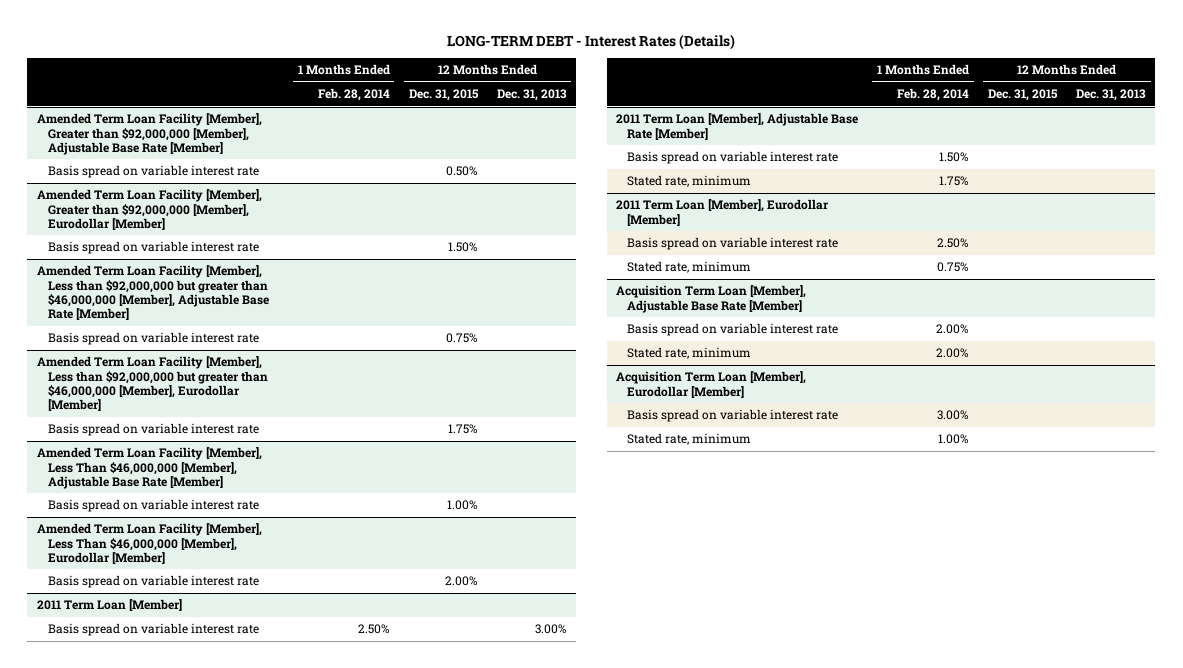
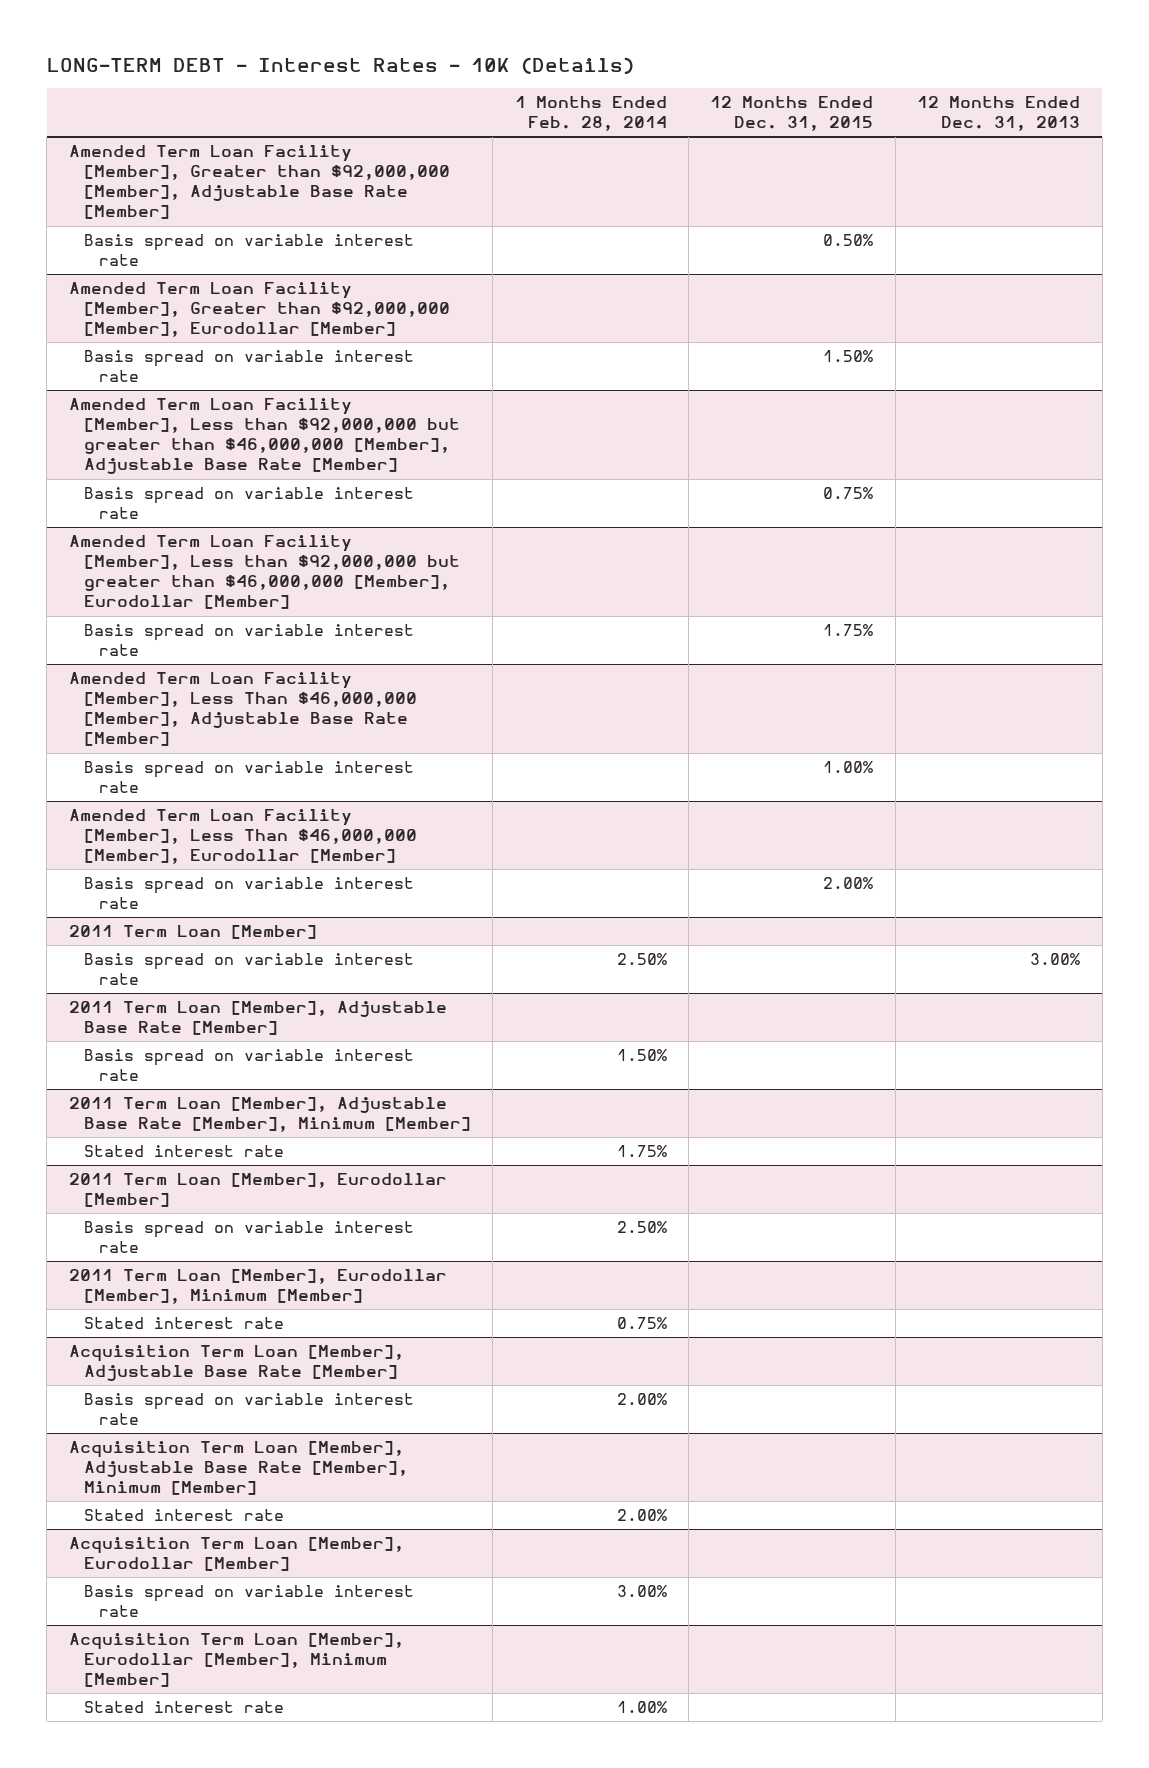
[447,34,736,51] LONG-TERM DEBT - Interest Rates (Details) -> [46,56,634,74] LONG-TERM DEBT - Interest Rates - 10K (Details)
none -> [68,1097,471,1133] 2011 Term Loan [Member], Adjustable Base Rate [Member], Minimum [Member]
[627,175,752,188] Stated rate, minimum -> [83,1145,284,1158] Stated interest rate
none -> [68,1269,447,1305] 2011 Term Loan [Member], Eurodollar [Member], Minimum [Member]
[627,261,752,274] Stated rate, minimum -> [83,1317,284,1330] Stated interest rate
none -> [68,1441,408,1496] Acquisition Term Loan [Member], Adjustable Base Rate [Member], Minimum [Member]
[627,347,752,360] Stated rate, minimum -> [83,1509,284,1522] Stated interest rate
none -> [68,1633,404,1688] Acquisition Term Loan [Member], Eurodollar [Member], Minimum [Member]
[627,433,752,446] Stated rate, minimum -> [83,1701,284,1714] Stated interest rate

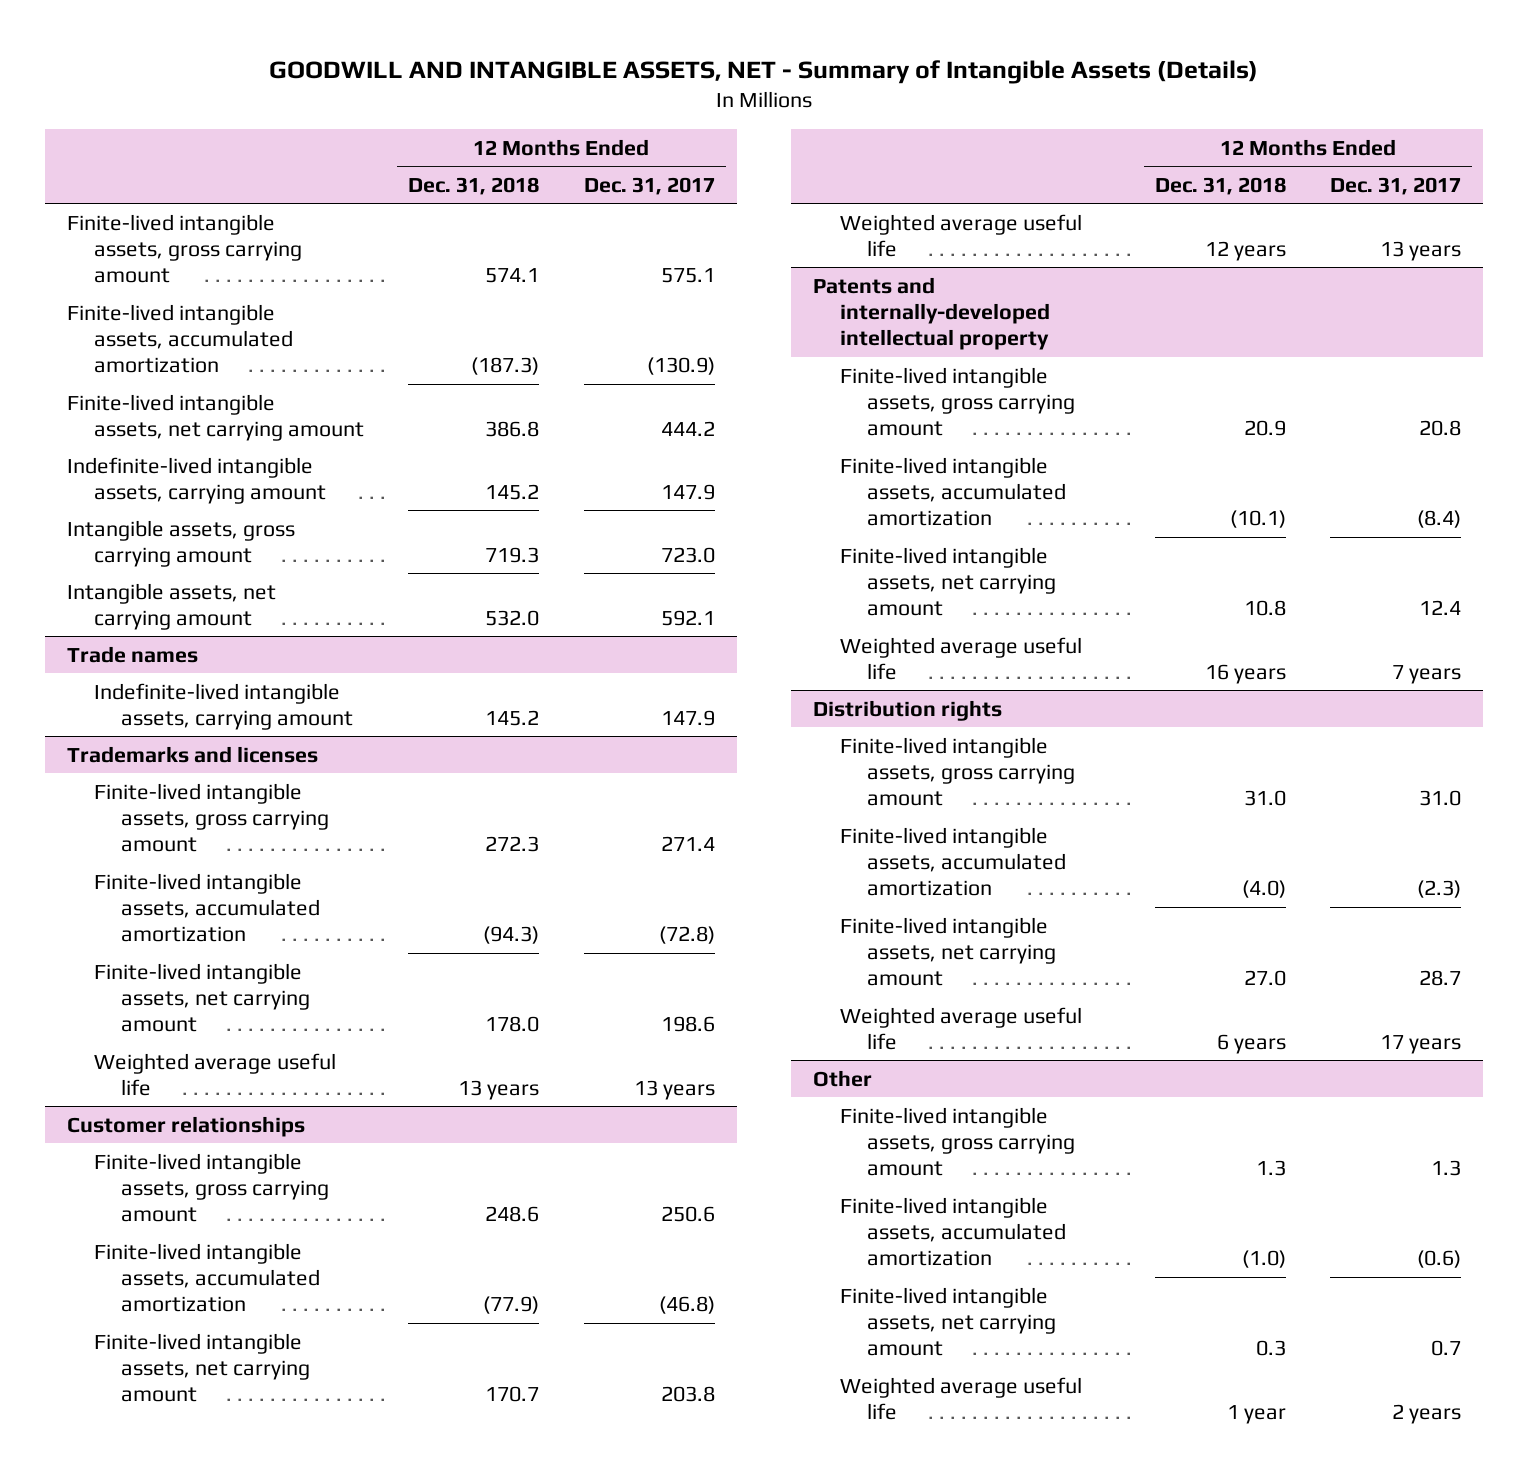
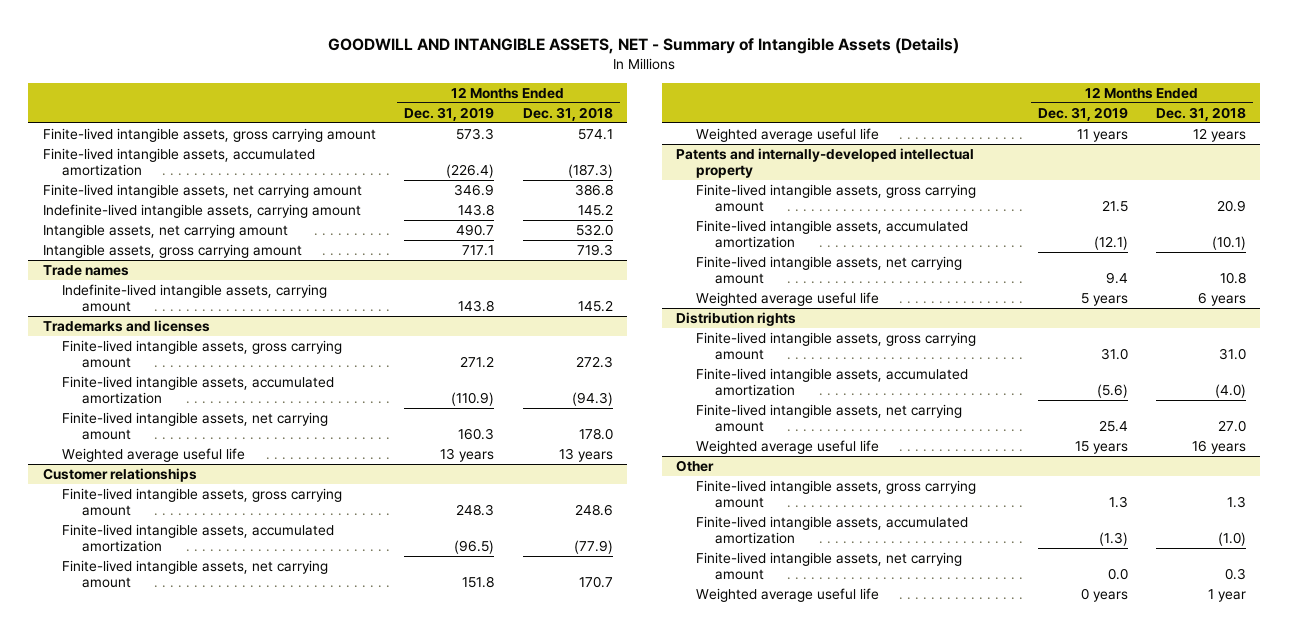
[583,176,715,195] Dec. 31, 2017 -> none
none -> [404,106,495,121] Dec. 31, 2019
[66,519,295,567] Intangible assets, gross carrying amount -> [42,243,302,258] Intangible assets, gross carrying amount
[1204,663,1286,684] 16 years -> [1198,291,1247,306] 6 years
[1216,1033,1286,1054] 6 years -> [1192,439,1247,454] 16 years

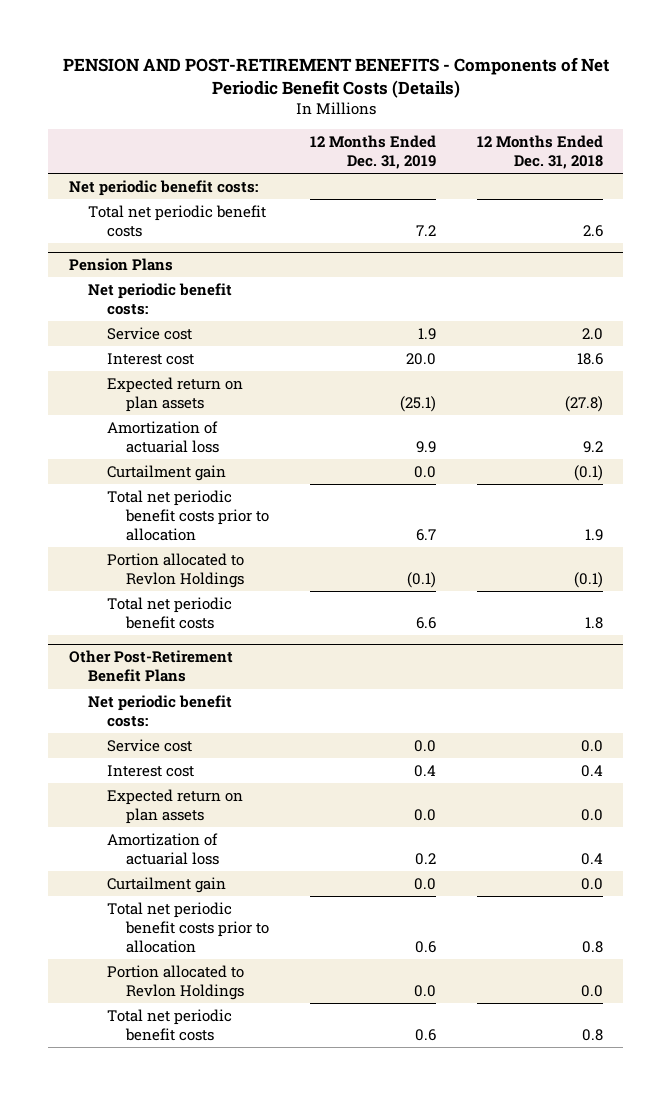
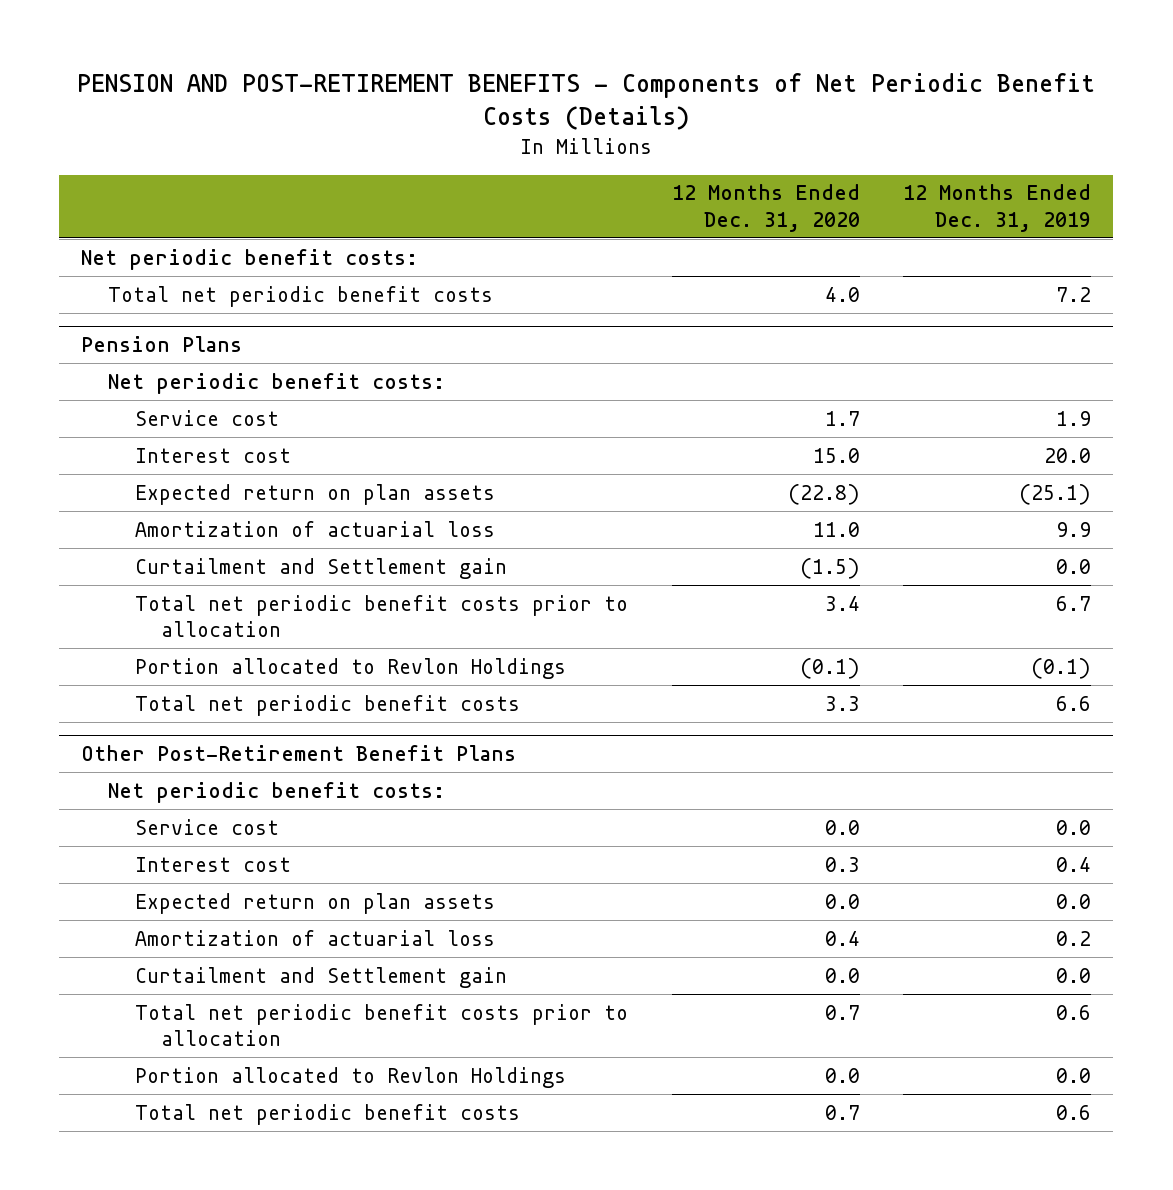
[476,134,603,169] 12 Months Ended Dec. 31, 2018 -> none
none -> [671,184,860,232] 12 Months Ended Dec. 31, 2020
[106,464,226,481] Curtailment gain -> [134,557,507,579] Curtailment and Settlement gain
[106,876,226,893] Curtailment gain -> [134,966,507,988] Curtailment and Settlement gain

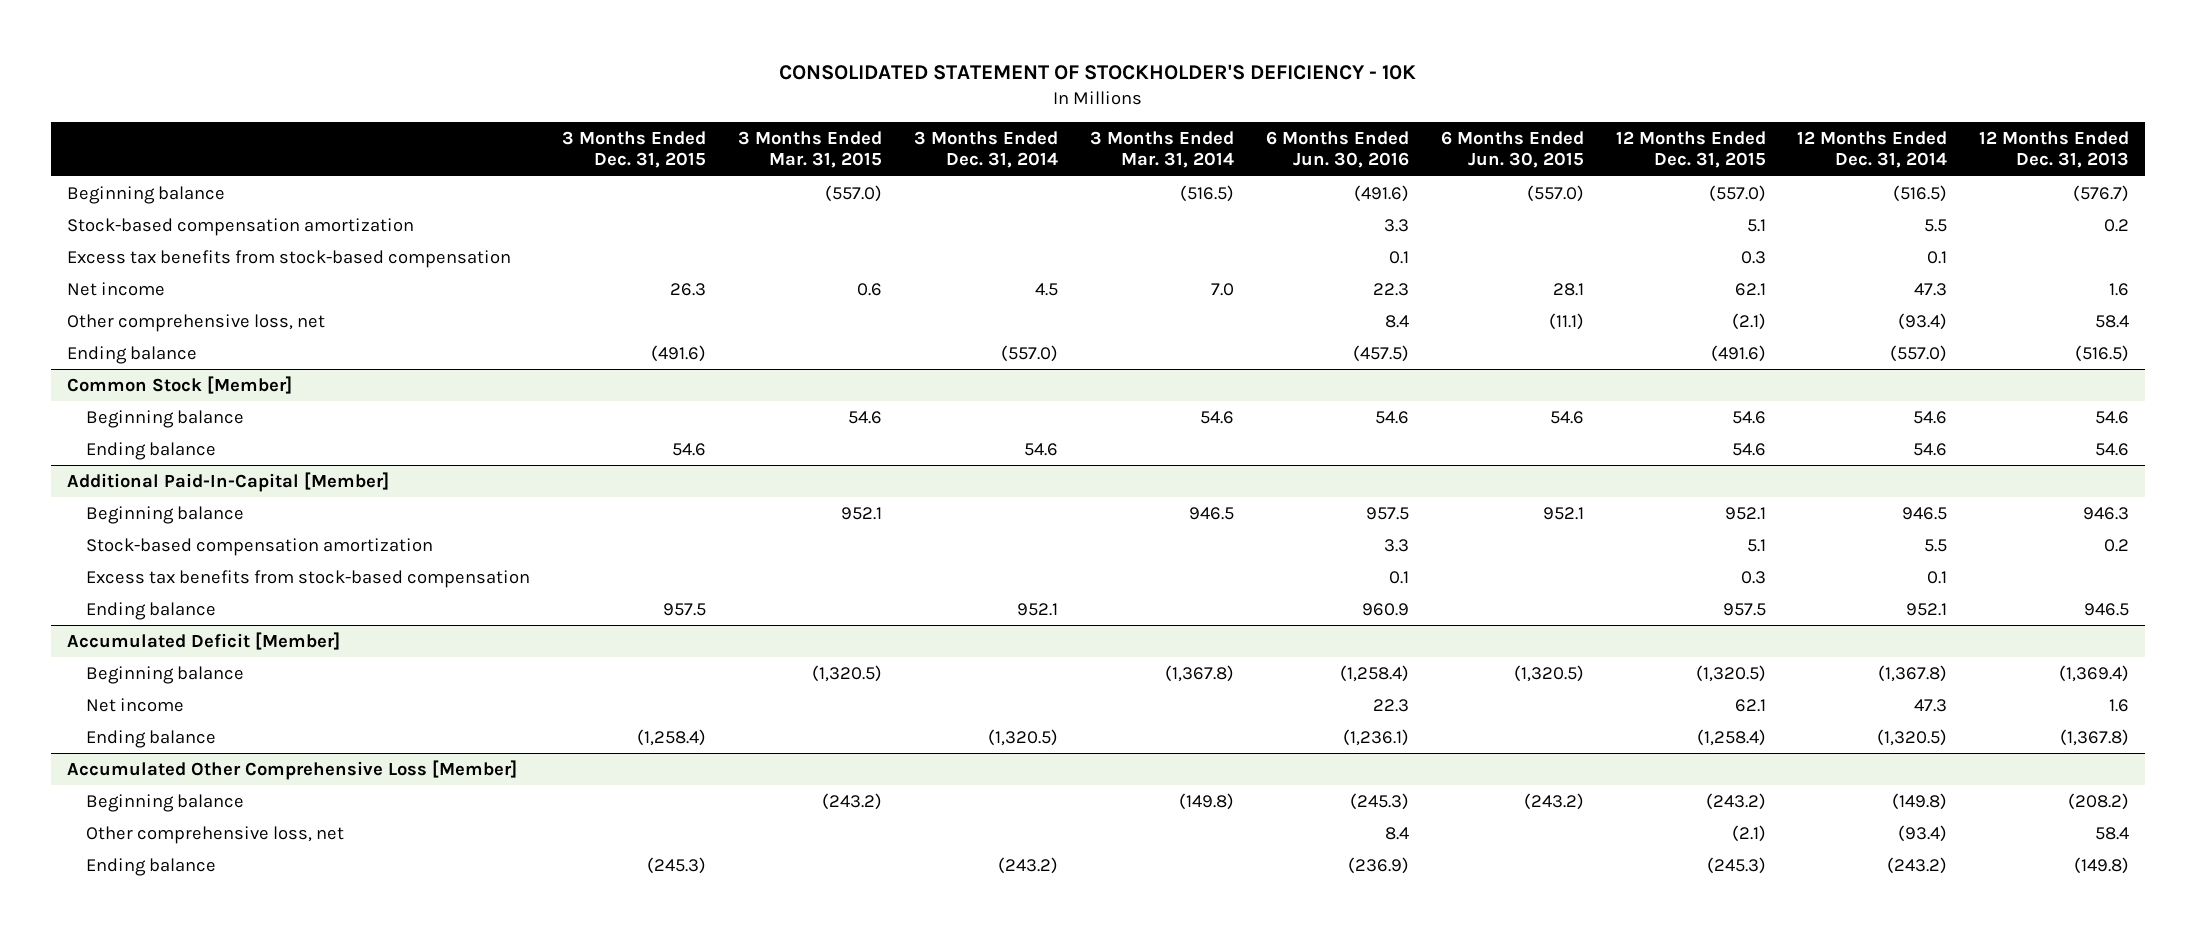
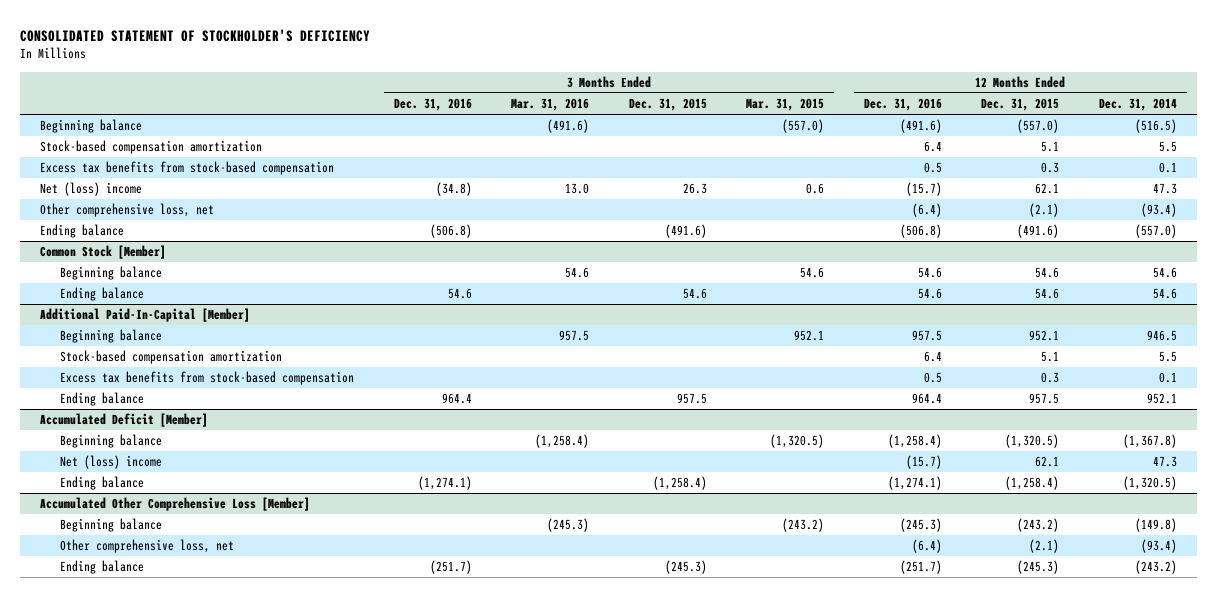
[778,64,1416,81] CONSOLIDATED STATEMENT OF STOCKHOLDER'S DEFICIENCY - 10K -> [20,28,371,42] CONSOLIDATED STATEMENT OF STOCKHOLDER'S DEFICIENCY
[914,130,1059,169] 3 Months Ended Dec. 31, 2014 -> none
[1089,130,1234,169] 3 Months Ended Mar. 31, 2014 -> none
[1265,130,1409,169] 6 Months Ended Jun. 30, 2016 -> none
[1440,130,1584,169] 6 Months Ended Jun. 30, 2015 -> none
[1979,130,2130,169] 12 Months Ended Dec. 31, 2013 -> none
none -> [393,98,472,112] Dec. 31, 2016
none -> [511,98,590,112] Mar. 31, 2016
none -> [863,98,942,112] Dec. 31, 2016
[66,281,165,296] Net income -> [39,182,142,197] Net (loss) income
[86,697,185,712] Net income -> [60,455,163,470] Net (loss) income

